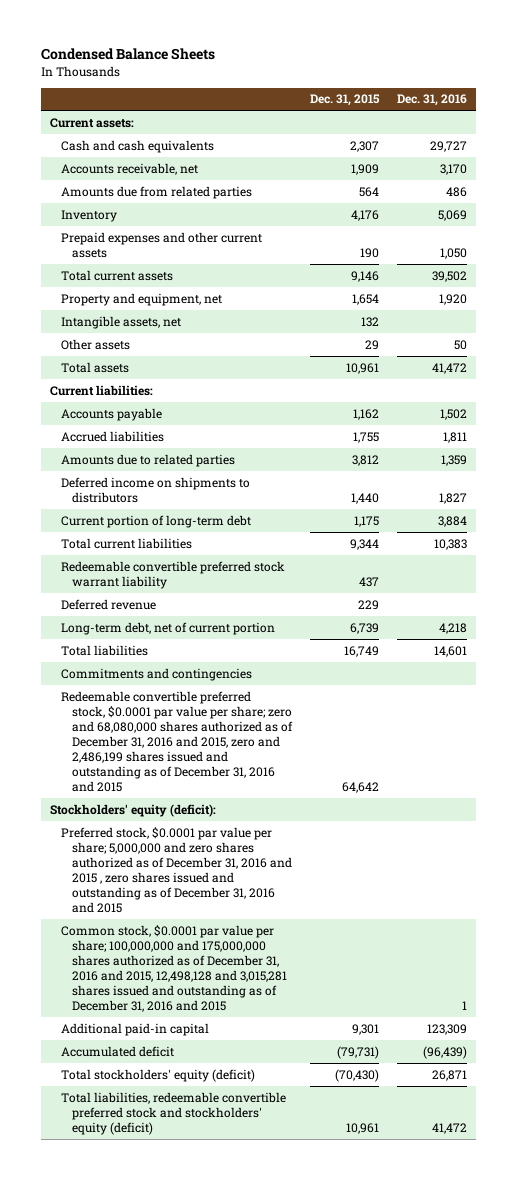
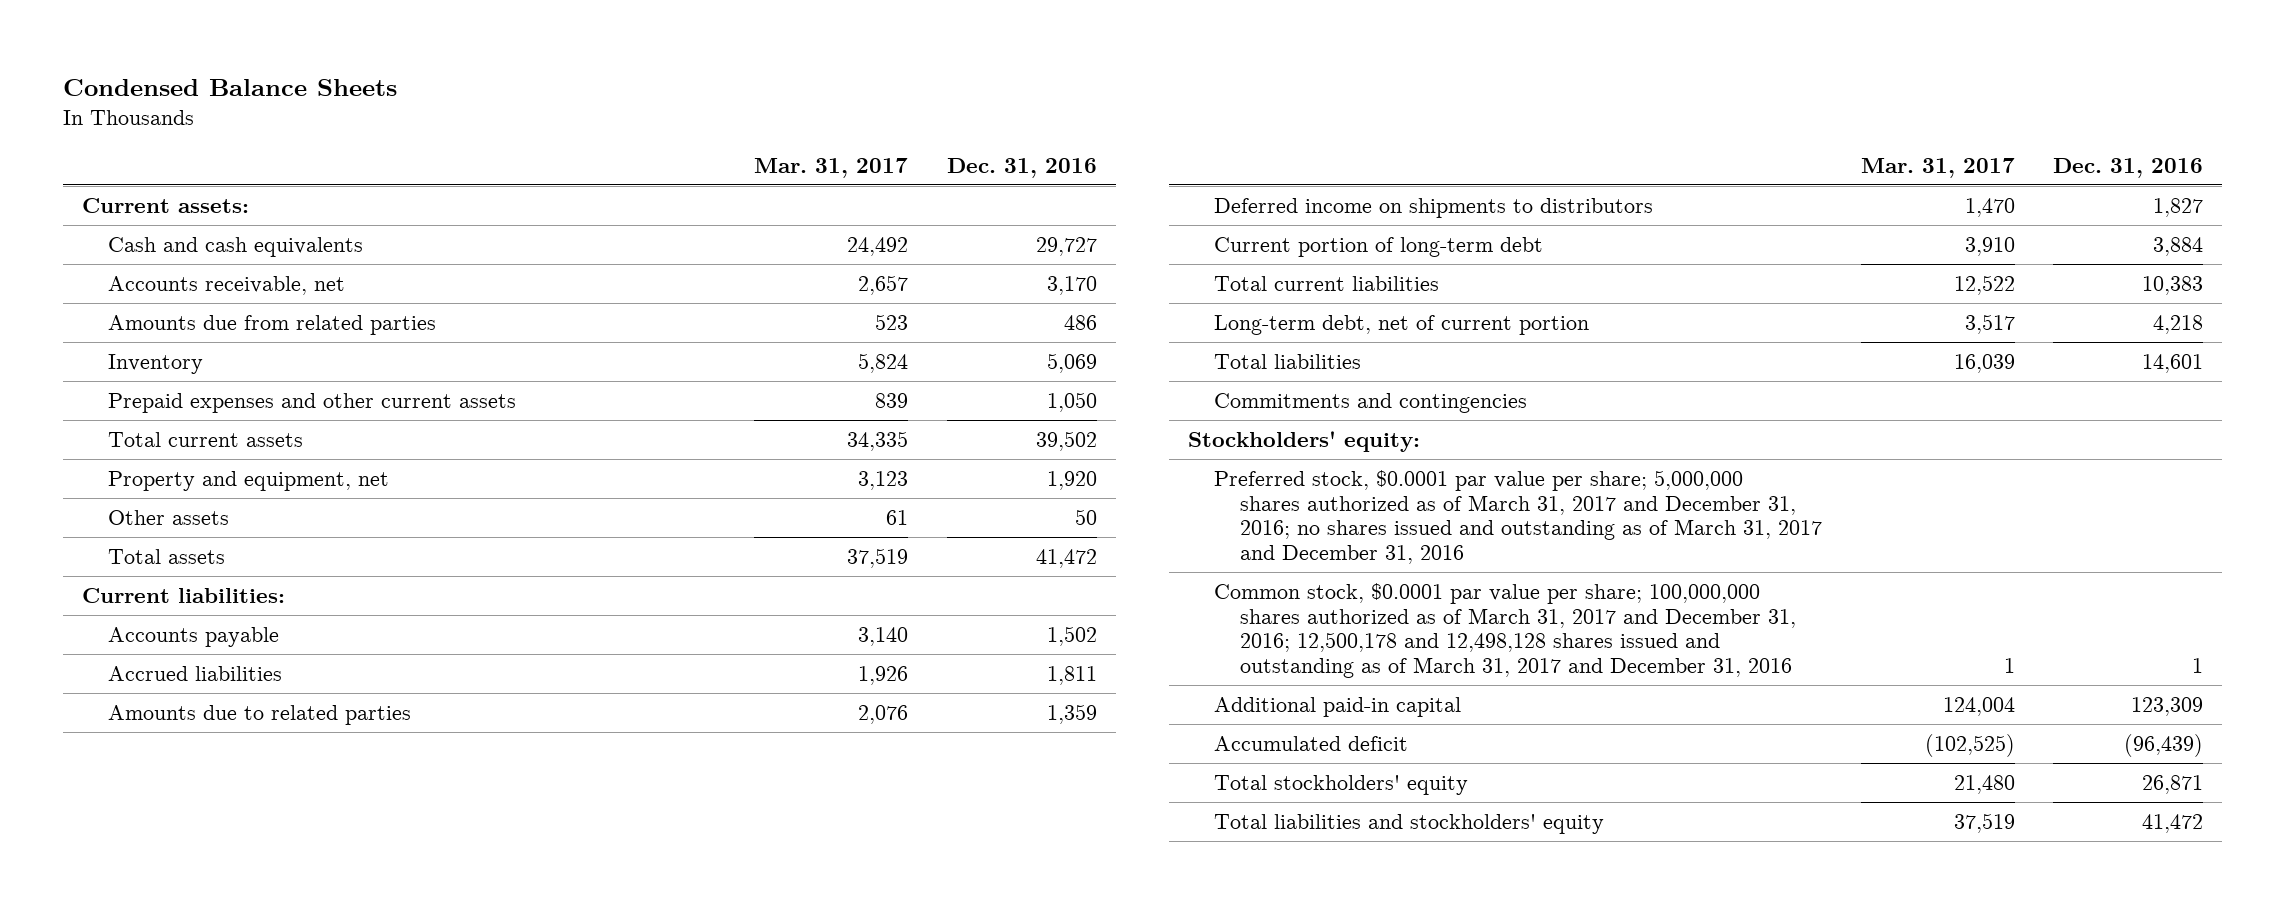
[309,94,380,107] Dec. 31, 2015 -> none
none -> [754,157,909,178] Mar. 31, 2017
[60,315,181,329] Intangible assets, net -> none
[60,560,285,589] Redeemable convertible preferred stock warrant liability -> none
[60,598,156,610] Deferred revenue -> none
[60,690,294,792] Redeemable convertible preferred stock, $0.0001 par value per share; zero and 68,080,000 shares authorized as of December 31, 2016 and 2015, zero and 2,486,199 shares issued and outstanding as of December 31, 2016 and 2015 -> none
[49,803,216,817] Stockholders' equity (deficit): -> [1188,430,1421,452] Stockholders' equity:
[60,826,293,913] Preferred stock, $0.0001 par value per share; 5,000,000 and zero shares authorized as of December 31, 2016 and 2015 , zero shares issued and outstanding as of December 31, 2016 and 2015 -> [1214,469,1823,565] Preferred stock, $0.0001 par value per share; 5,000,000 shares authorized as of March 31, 2017 and December 31, 2016; no shares issued and outstanding as of March 31, 2017 and December 31, 2016
[60,924,288,1012] Common stock, $0.0001 par value per share; 100,000,000 and 175,000,000 shares authorized as of December 31, 2016 and 2015, 12,498,128 and 3,015,281 shares issued and outstanding as of December 31, 2016 and 2015 -> [1214,582,1797,679] Common stock, $0.0001 par value per share; 100,000,000 shares authorized as of March 31, 2017 and December 31, 2016; 12,500,178 and 12,498,128 shares issued and outstanding as of March 31, 2017 and December 31, 2016
[60,1068,255,1082] Total stockholders' equity (deficit) -> [1214,774,1469,795] Total stockholders' equity
[60,1091,286,1135] Total liabilities, redeemable convertible preferred stock and stockholders' equity (deficit) -> [1214,813,1605,834] Total liabilities and stockholders' equity

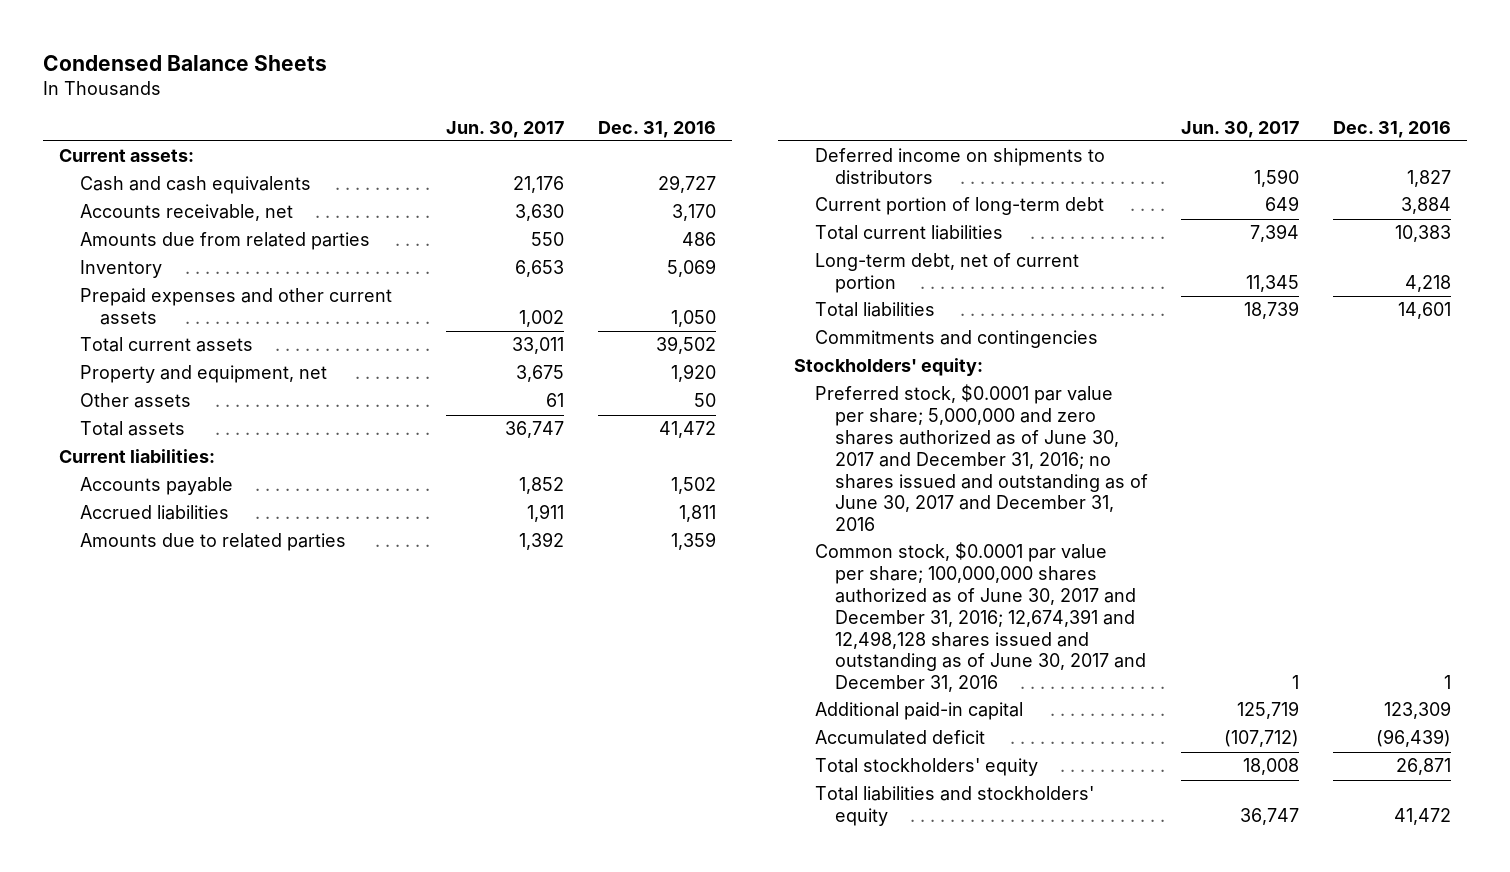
[754,157,909,178] Mar. 31, 2017 -> none
none -> [446,120,565,138] Jun. 30, 2017
[1214,469,1823,565] Preferred stock, $0.0001 par value per share; 5,000,000 shares authorized as of March 31, 2017 and December 31, 2016; no shares issued and outstanding as of March 31, 2017 and December 31, 2016 -> [814,384,1148,532] Preferred stock, $0.0001 par value per share; 5,000,000 and zero shares authorized as of June 30, 2017 and December 31, 2016; no shares issued and outstanding as of June 30, 2017 and December 31, 2016
[1214,582,1797,679] Common stock, $0.0001 par value per share; 100,000,000 shares authorized as of March 31, 2017 and December 31, 2016; 12,500,178 and 12,498,128 shares issued and outstanding as of March 31, 2017 and December 31, 2016 -> [814,542,1146,693] Common stock, $0.0001 par value per share; 100,000,000 shares authorized as of June 30, 2017 and December 31, 2016; 12,674,391 and 12,498,128 shares issued and outstanding as of June 30, 2017 and December 31, 2016

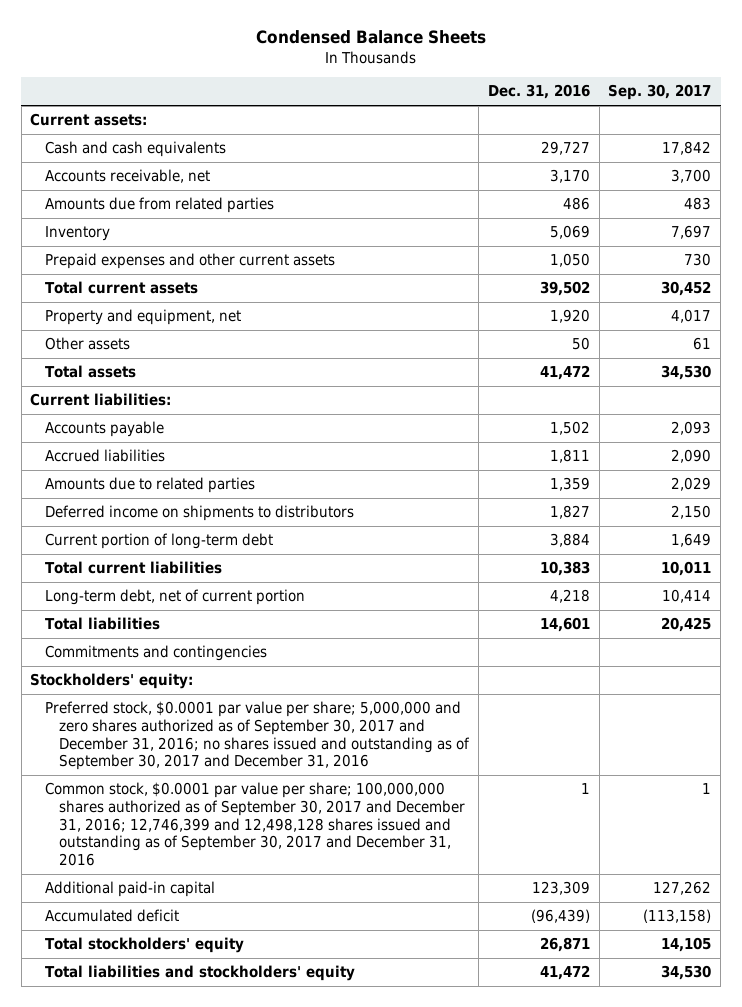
[446,120,565,138] Jun. 30, 2017 -> none
none -> [608,84,712,101] Sep. 30, 2017
[814,384,1148,532] Preferred stock, $0.0001 par value per share; 5,000,000 and zero shares authorized as of June 30, 2017 and December 31, 2016; no shares issued and outstanding as of June 30, 2017 and December 31, 2016 -> [44,701,471,771] Preferred stock, $0.0001 par value per share; 5,000,000 and zero shares authorized as of September 30, 2017 and December 31, 2016; no shares issued and outstanding as of September 30, 2017 and December 31, 2016
[814,542,1146,693] Common stock, $0.0001 par value per share; 100,000,000 shares authorized as of June 30, 2017 and December 31, 2016; 12,674,391 and 12,498,128 shares issued and outstanding as of June 30, 2017 and December 31, 2016 -> [44,782,466,866] Common stock, $0.0001 par value per share; 100,000,000 shares authorized as of September 30, 2017 and December 31, 2016; 12,746,399 and 12,498,128 shares issued and outstanding as of September 30, 2017 and December 31, 2016

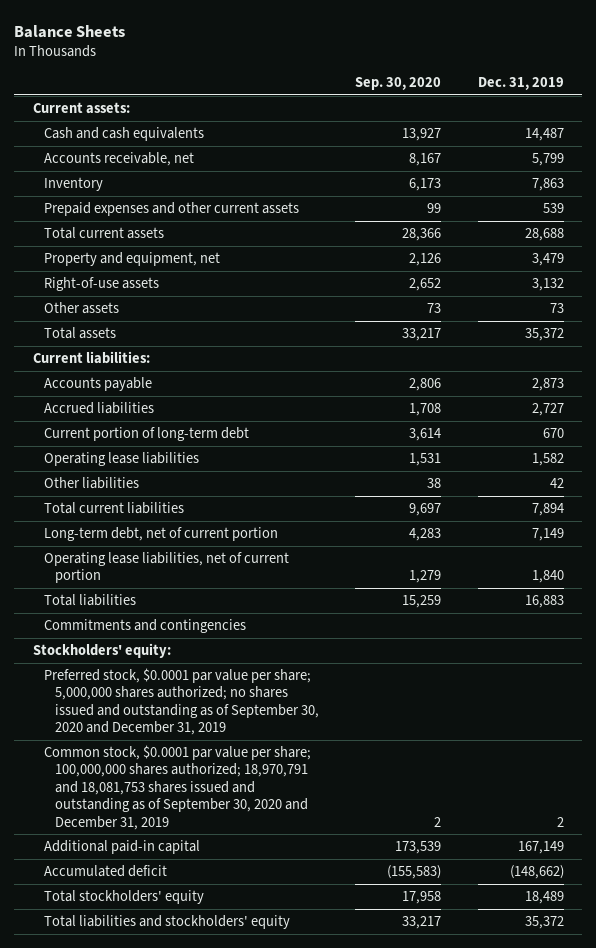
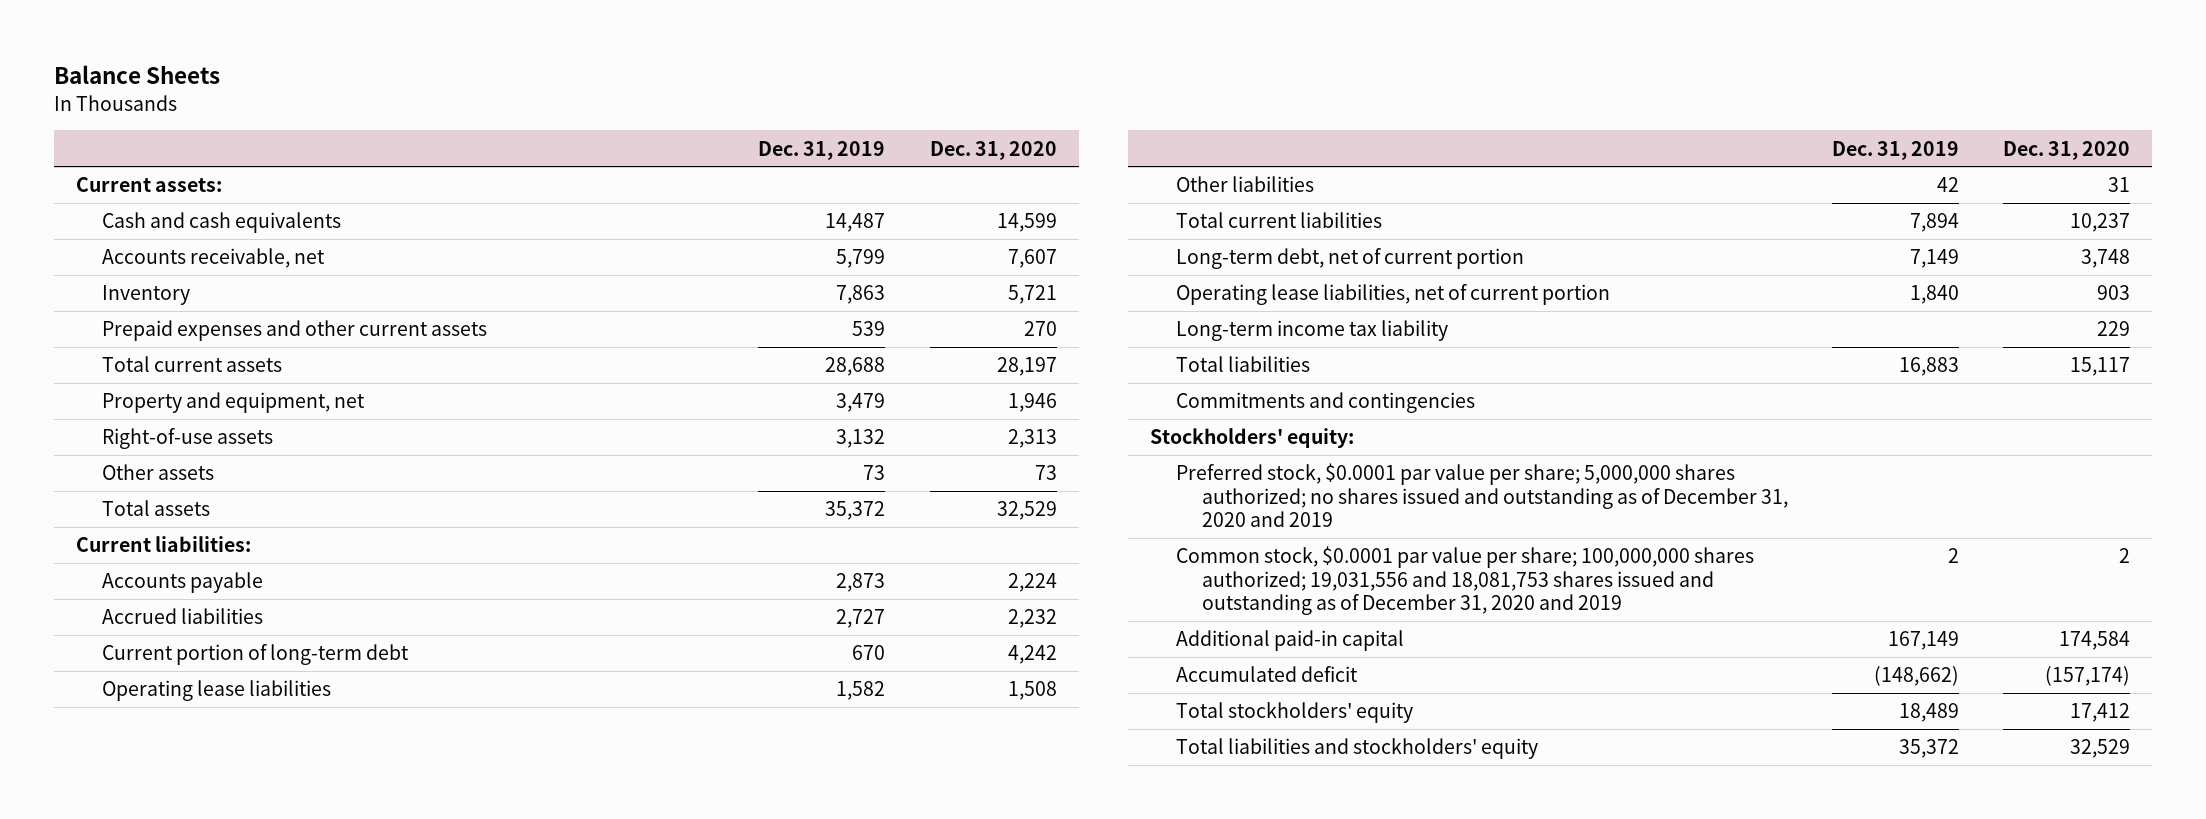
[355,77,442,91] Sep. 30, 2020 -> none
none -> [929,140,1057,160] Dec. 31, 2020
none -> [1175,320,1448,342] Long-term income tax liability
[43,667,319,736] Preferred stock, $0.0001 par value per share; 5,000,000 shares authorized; no shares issued and outstanding as of September 30, 2020 and December 31, 2019 -> [1175,463,1789,527] Preferred stock, $0.0001 par value per share; 5,000,000 shares authorized; no shares issued and outstanding as of December 31, 2020 and 2019
[43,744,311,830] Common stock, $0.0001 par value per share; 100,000,000 shares authorized; 18,970,791 and 18,081,753 shares issued and outstanding as of September 30, 2020 and December 31, 2019 -> [1175,546,1754,615] Common stock, $0.0001 par value per share; 100,000,000 shares authorized; 19,031,556 and 18,081,753 shares issued and outstanding as of December 31, 2020 and 2019

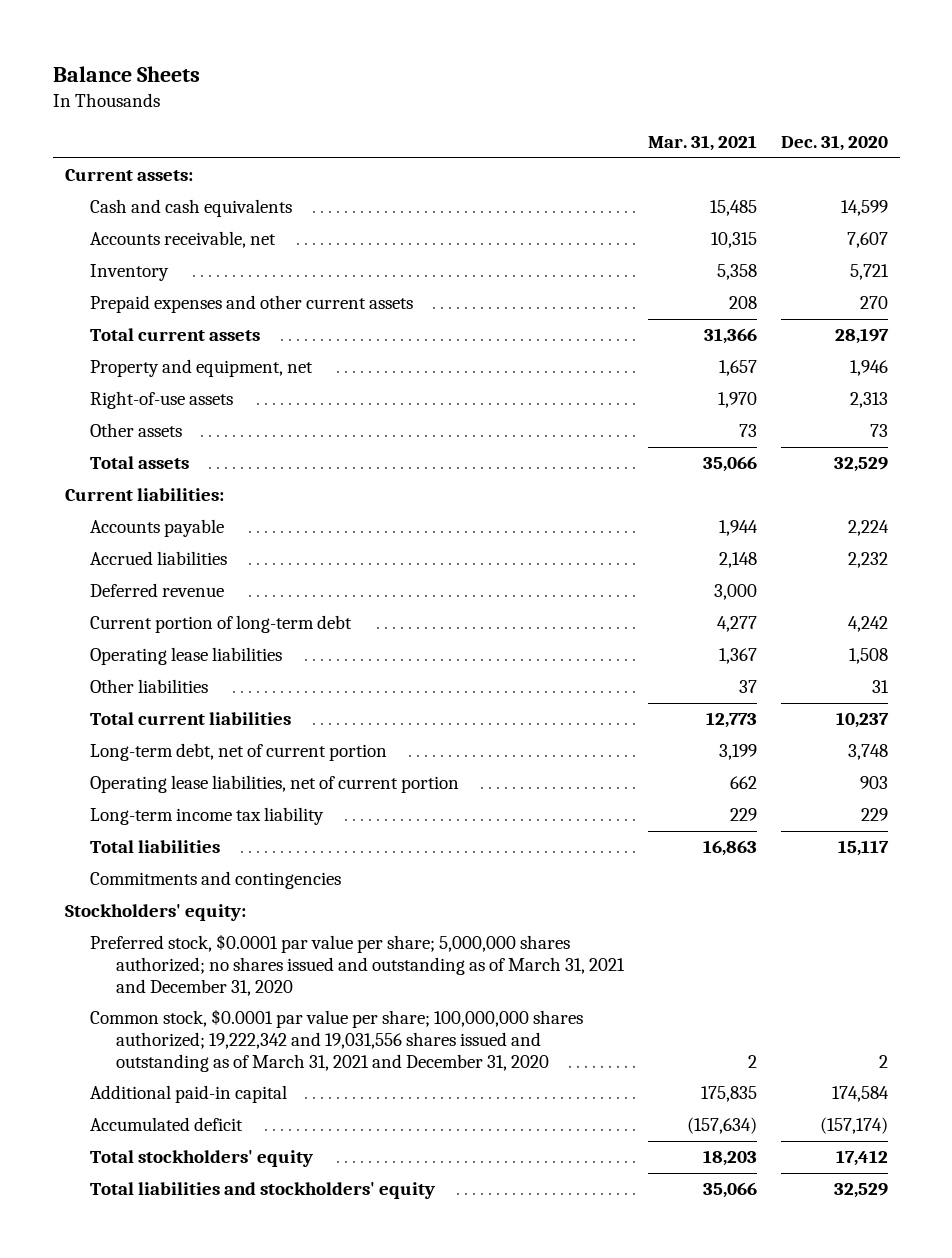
[758,140,886,160] Dec. 31, 2019 -> none
none -> [647,135,757,152] Mar. 31, 2021
none -> [90,583,225,598] Deferred revenue
[1175,463,1789,527] Preferred stock, $0.0001 par value per share; 5,000,000 shares authorized; no shares issued and outstanding as of December 31, 2020 and 2019 -> [90,934,626,996] Preferred stock, $0.0001 par value per share; 5,000,000 shares authorized; no shares issued and outstanding as of March 31, 2021 and December 31, 2020
[1175,546,1754,615] Common stock, $0.0001 par value per share; 100,000,000 shares authorized; 19,031,556 and 18,081,753 shares issued and outstanding as of December 31, 2020 and 2019 -> [90,1009,584,1072] Common stock, $0.0001 par value per share; 100,000,000 shares authorized; 19,222,342 and 19,031,556 shares issued and outstanding as of March 31, 2021 and December 31, 2020

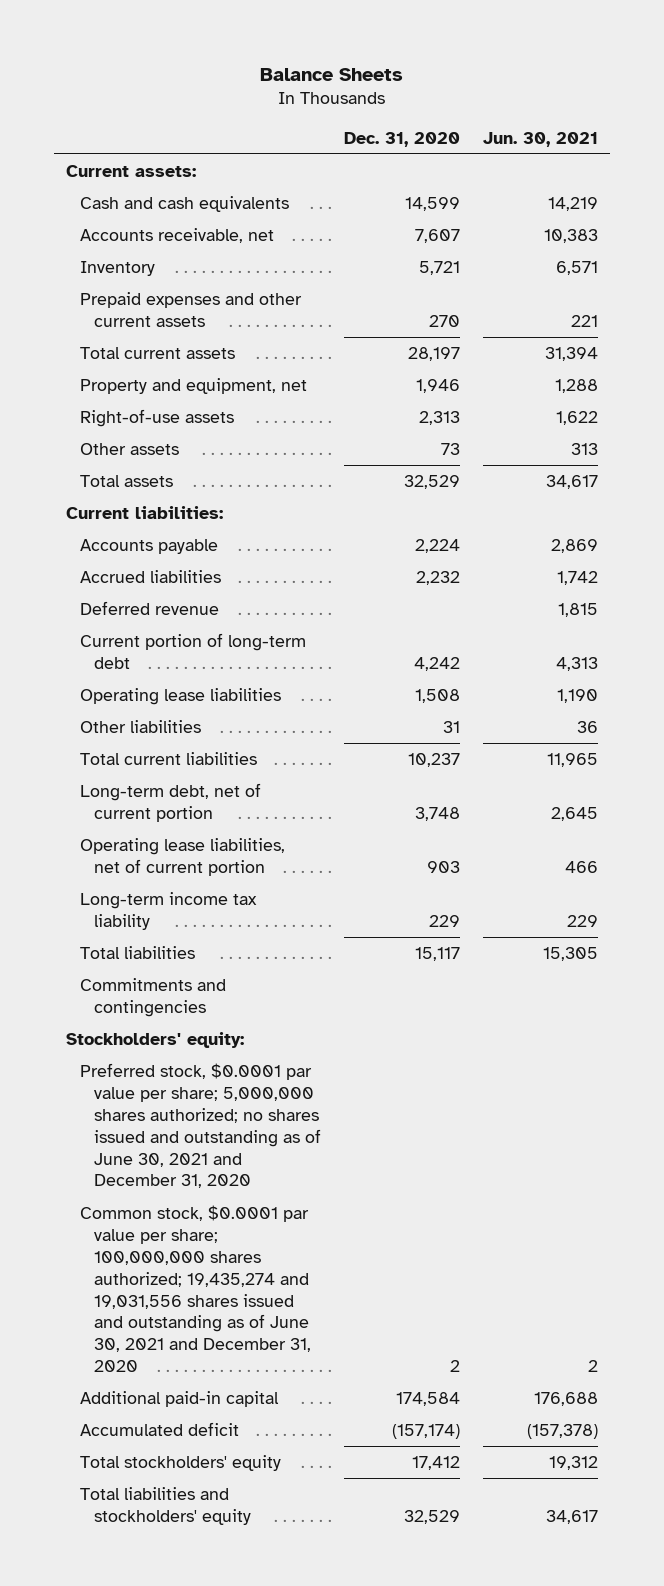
[647,135,757,152] Mar. 31, 2021 -> none
none -> [483,131,599,147] Jun. 30, 2021
[90,934,626,996] Preferred stock, $0.0001 par value per share; 5,000,000 shares authorized; no shares issued and outstanding as of March 31, 2021 and December 31, 2020 -> [79,1062,321,1189] Preferred stock, $0.0001 par value per share; 5,000,000 shares authorized; no shares issued and outstanding as of June 30, 2021 and December 31, 2020
[90,1009,584,1072] Common stock, $0.0001 par value per share; 100,000,000 shares authorized; 19,222,342 and 19,031,556 shares issued and outstanding as of March 31, 2021 and December 31, 2020 -> [79,1204,311,1373] Common stock, $0.0001 par value per share; 100,000,000 shares authorized; 19,435,274 and 19,031,556 shares issued and outstanding as of June 30, 2021 and December 31, 2020

